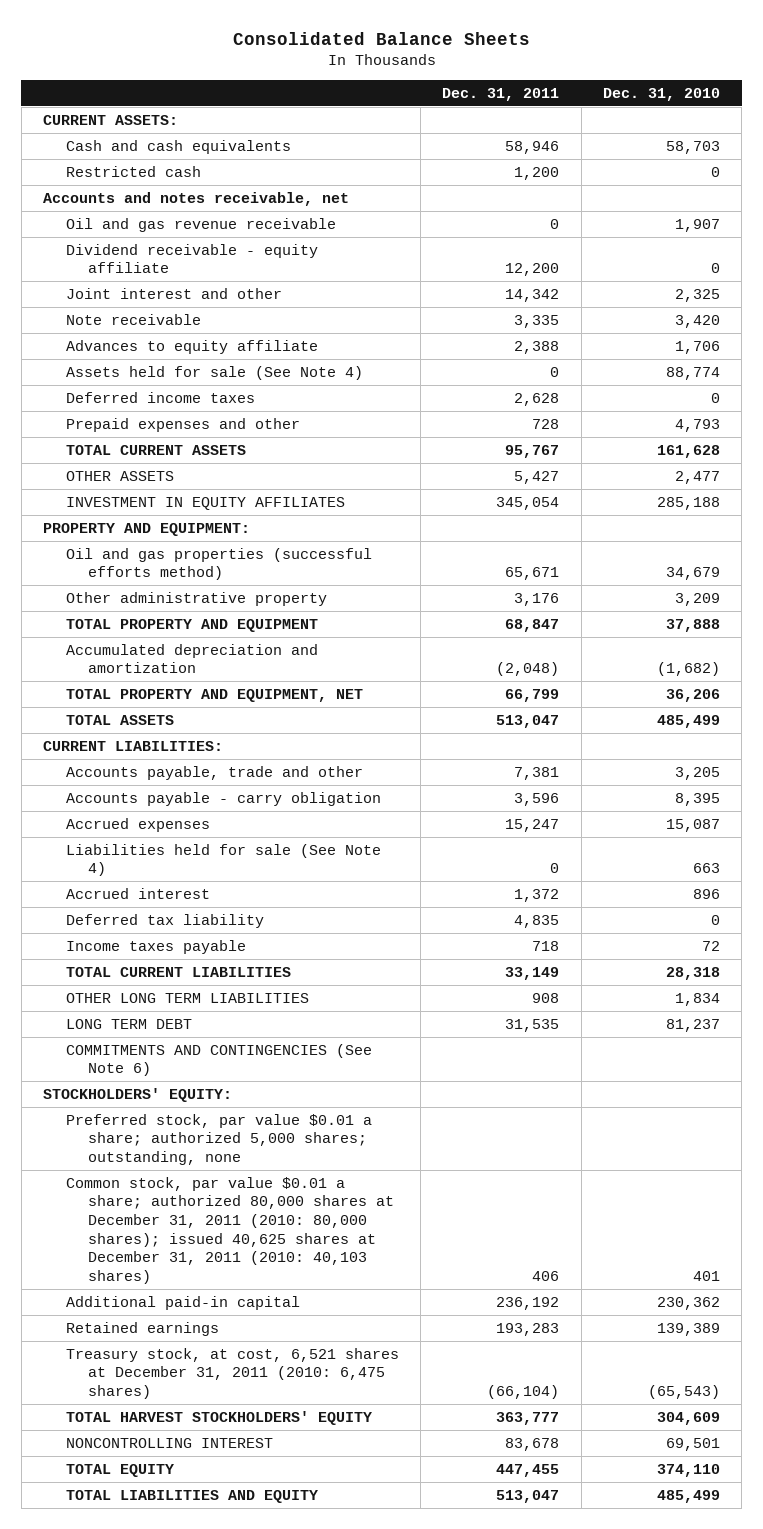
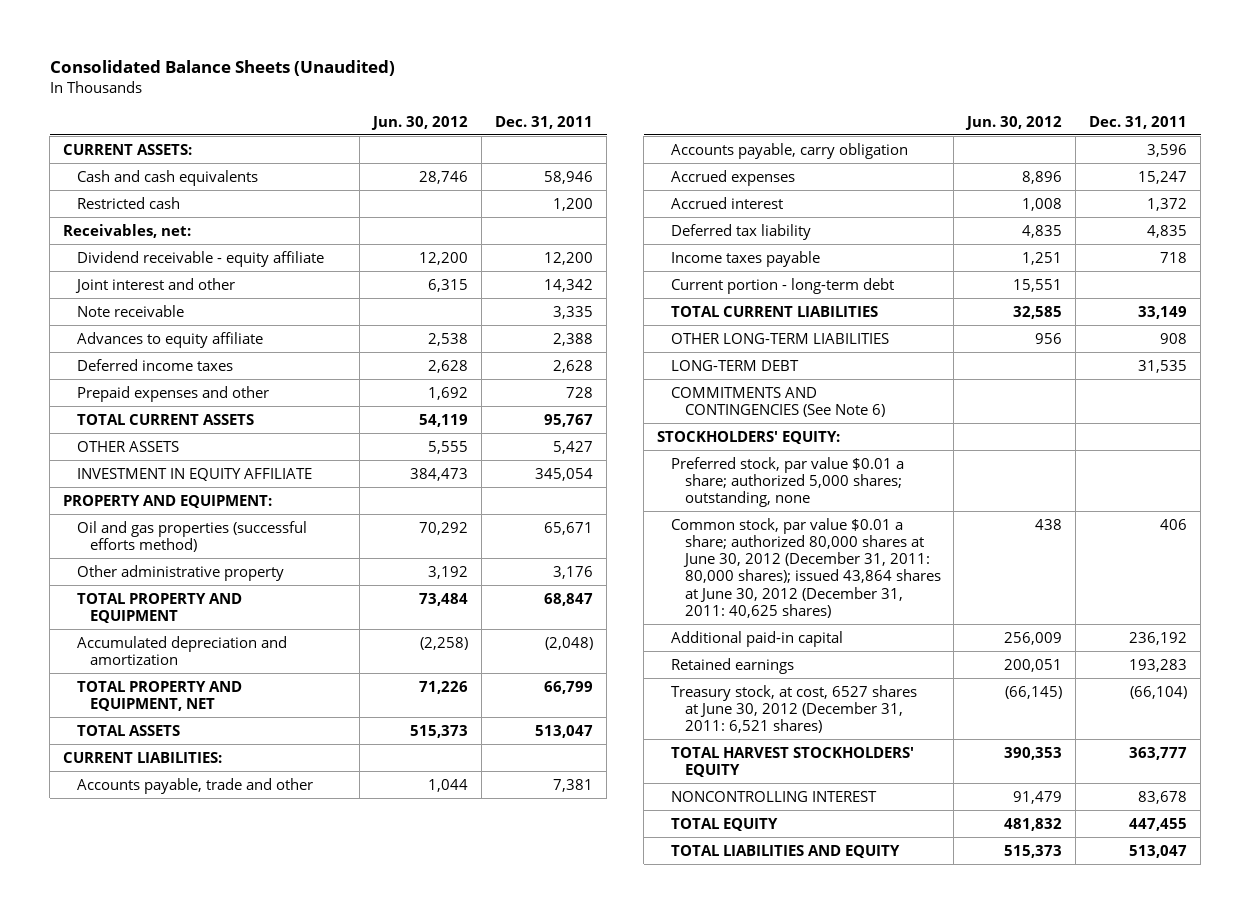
[232,31,530,45] Consolidated Balance Sheets -> [49,59,395,76] Consolidated Balance Sheets (Unaudited)
[602,87,720,101] Dec. 31, 2010 -> none
none -> [371,115,469,130] Jun. 30, 2012
[65,217,336,232] Oil and gas revenue receivable -> none
[43,191,350,206] Accounts and notes receivable, net -> [63,223,192,238] Receivables, net:
[65,365,363,380] Assets held for sale (See Note 4) -> none
[65,496,345,510] INVESTMENT IN EQUITY AFFILIATES -> [76,467,312,481] INVESTMENT IN EQUITY AFFILIATE
[65,791,381,806] Accounts payable - carry obligation -> [670,142,908,159] Accounts payable, carry obligation
[65,843,381,877] Liabilities held for sale (See Note 4) -> none
none -> [670,277,894,294] Current portion - long-term debt
[65,992,309,1003] OTHER LONG TERM LIABILITIES -> [670,332,889,344] OTHER LONG-TERM LIABILITIES
[65,1018,192,1029] LONG TERM DEBT -> [670,359,799,371] LONG-TERM DEBT
[65,1176,395,1284] Common stock, par value $0.01 a share; authorized 80,000 shares at December 31, 2011 (2010: 80,000 shares); issued 40,625 shares at December 31, 2011 (2010: 40,103 shares) -> [670,517,941,618] Common stock, par value $0.01 a share; authorized 80,000 shares at June 30, 2012 (December 31, 2011: 80,000 shares); issued 43,864 shares at June 30, 2012 (December 31, 2011: 40,625 shares)
[65,1347,399,1400] Treasury stock, at cost, 6,521 shares at December 31, 2011 (2010: 6,475 shares) -> [670,684,917,734] Treasury stock, at cost, 6527 shares at June 30, 2012 (December 31, 2011: 6,521 shares)

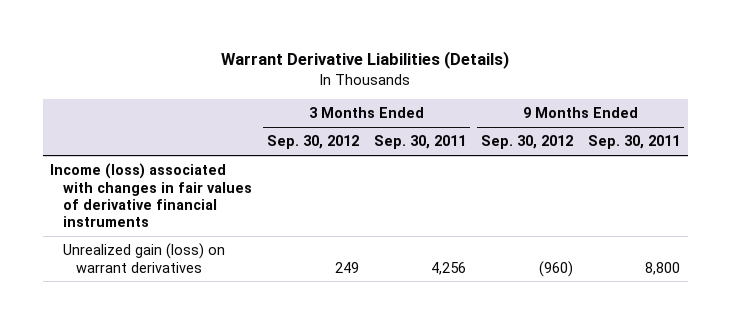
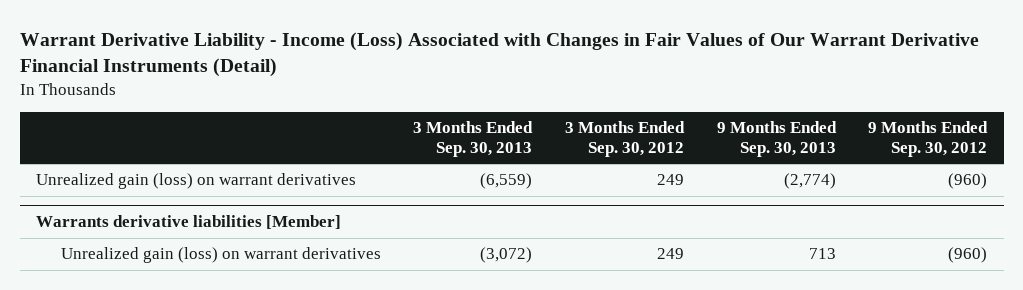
[221,51,510,70] Warrant Derivative Liabilities (Details) -> [19,31,979,78] Warrant Derivative Liability - Income (Loss) Associated with Changes in Fair Values of Our Warrant Derivative Financial Instruments (Detail)
[374,135,467,150] Sep. 30, 2011 -> none
[588,135,681,150] Sep. 30, 2011 -> none
none -> [413,121,534,157] 3 Months Ended Sep. 30, 2013
none -> [716,121,837,157] 9 Months Ended Sep. 30, 2013
[50,163,253,228] Income (loss) associated with changes in fair values of derivative financial instruments -> none
none -> [35,215,341,230] Warrants derivative liabilities [Member]
none -> [60,247,381,264] Unrealized gain (loss) on warrant derivatives

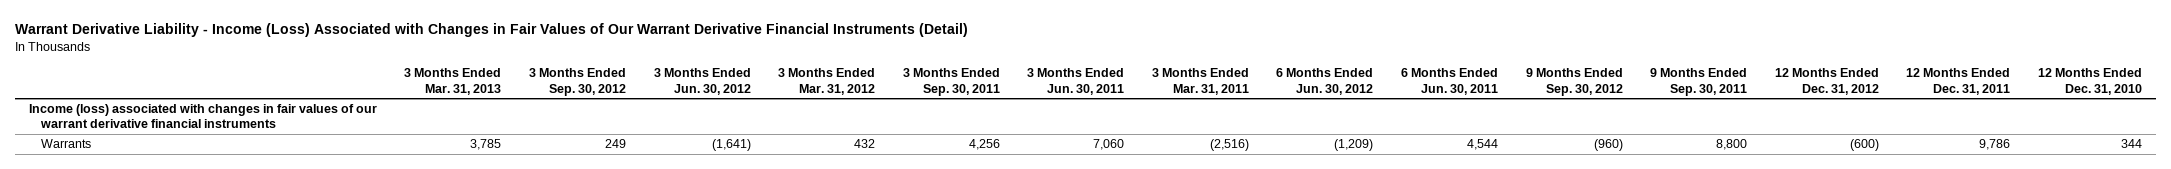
[413,121,534,157] 3 Months Ended Sep. 30, 2013 -> none
[716,121,837,157] 9 Months Ended Sep. 30, 2013 -> none
none -> [404,68,502,95] 3 Months Ended Mar. 31, 2013
none -> [653,68,751,95] 3 Months Ended Jun. 30, 2012
none -> [778,68,876,95] 3 Months Ended Mar. 31, 2012
none -> [902,68,1000,96] 3 Months Ended Sep. 30, 2011
none -> [1027,68,1125,95] 3 Months Ended Jun. 30, 2011
none -> [1151,68,1249,95] 3 Months Ended Mar. 31, 2011
none -> [1276,68,1374,95] 6 Months Ended Jun. 30, 2012
none -> [1401,68,1499,95] 6 Months Ended Jun. 30, 2011
none -> [1650,68,1748,96] 9 Months Ended Sep. 30, 2011
none -> [1774,68,1879,95] 12 Months Ended Dec. 31, 2012
none -> [1906,68,2011,95] 12 Months Ended Dec. 31, 2011
none -> [2037,68,2142,95] 12 Months Ended Dec. 31, 2010
[35,215,341,230] Warrants derivative liabilities [Member] -> none
[60,247,381,264] Unrealized gain (loss) on warrant derivatives -> none
none -> [28,104,377,129] Income (loss) associated with changes in fair values of our warrant derivative financial instruments
[35,173,356,190] Unrealized gain (loss) on warrant derivatives -> [40,139,91,149] Warrants

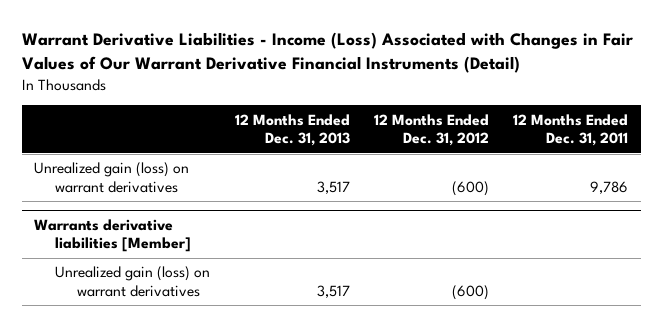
[15,23,969,38] Warrant Derivative Liability - Income (Loss) Associated with Changes in Fair Values of Our Warrant Derivative Financial Instruments (Detail) -> [21,32,633,74] Warrant Derivative Liabilities - Income (Loss) Associated with Changes in Fair Values of Our Warrant Derivative Financial Instruments (Detail)
[404,68,502,95] 3 Months Ended Mar. 31, 2013 -> none
[529,68,627,96] 3 Months Ended Sep. 30, 2012 -> none
[653,68,751,95] 3 Months Ended Jun. 30, 2012 -> none
[778,68,876,95] 3 Months Ended Mar. 31, 2012 -> none
[902,68,1000,96] 3 Months Ended Sep. 30, 2011 -> none
[1027,68,1125,95] 3 Months Ended Jun. 30, 2011 -> none
[1151,68,1249,95] 3 Months Ended Mar. 31, 2011 -> none
[1276,68,1374,95] 6 Months Ended Jun. 30, 2012 -> none
[1401,68,1499,95] 6 Months Ended Jun. 30, 2011 -> none
[1525,68,1623,96] 9 Months Ended Sep. 30, 2012 -> none
[1650,68,1748,96] 9 Months Ended Sep. 30, 2011 -> none
[2037,68,2142,95] 12 Months Ended Dec. 31, 2010 -> none
none -> [234,113,350,147] 12 Months Ended Dec. 31, 2013
[28,104,377,129] Income (loss) associated with changes in fair values of our warrant derivative financial instruments -> none
[40,139,91,149] Warrants -> [33,162,189,194] Unrealized gain (loss) on warrant derivatives
none -> [33,218,192,253] Warrants derivative liabilities [Member]
none -> [55,266,211,298] Unrealized gain (loss) on warrant derivatives

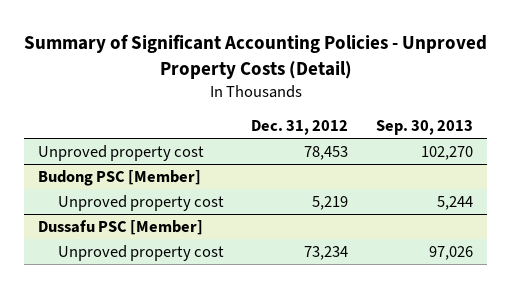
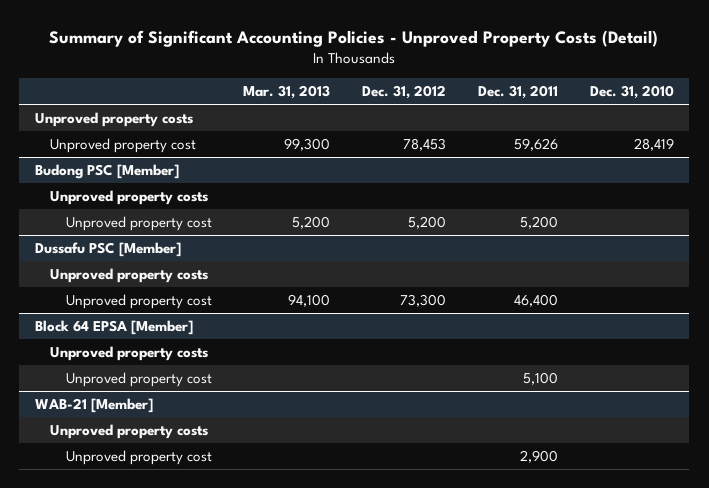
[376,119,474,135] Sep. 30, 2013 -> none
none -> [243,85,331,100] Mar. 31, 2013
none -> [477,85,558,100] Dec. 31, 2011
none -> [589,85,674,100] Dec. 31, 2010
none -> [34,111,193,127] Unproved property costs
none -> [50,189,209,205] Unproved property costs
[312,195,349,210] 5,219 -> [408,215,447,229] 5,200
none -> [50,267,209,283] Unproved property costs
[304,245,349,260] 73,234 -> [400,293,447,307] 73,300
none -> [34,319,193,335] Block 64 EPSA [Member]
none -> [50,345,209,361] Unproved property costs
none -> [65,371,212,387] Unproved property cost
none -> [34,397,153,413] WAB-21 [Member]
none -> [50,423,209,439] Unproved property costs
none -> [65,449,212,465] Unproved property cost

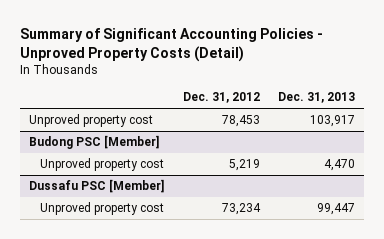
[243,85,331,100] Mar. 31, 2013 -> none
[477,85,558,100] Dec. 31, 2011 -> none
[589,85,674,100] Dec. 31, 2010 -> none
none -> [277,92,355,104] Dec. 31, 2013
[34,111,193,127] Unproved property costs -> none
[50,189,209,205] Unproved property costs -> none
[408,215,447,229] 5,200 -> [228,159,260,172] 5,219
[50,267,209,283] Unproved property costs -> none
[34,319,193,335] Block 64 EPSA [Member] -> none
[50,345,209,361] Unproved property costs -> none
[65,371,212,387] Unproved property cost -> none
[34,397,153,413] WAB-21 [Member] -> none
[50,423,209,439] Unproved property costs -> none
[65,449,212,465] Unproved property cost -> none
[400,293,447,307] 73,300 -> [221,203,261,216] 73,234

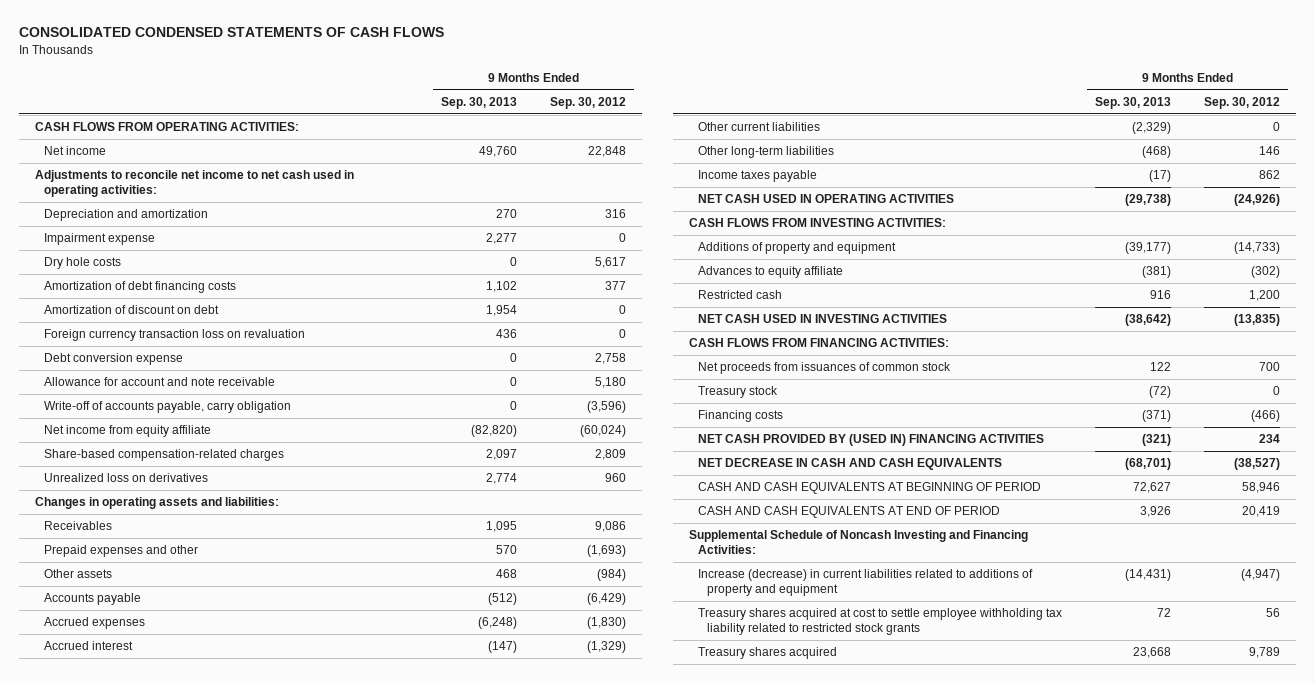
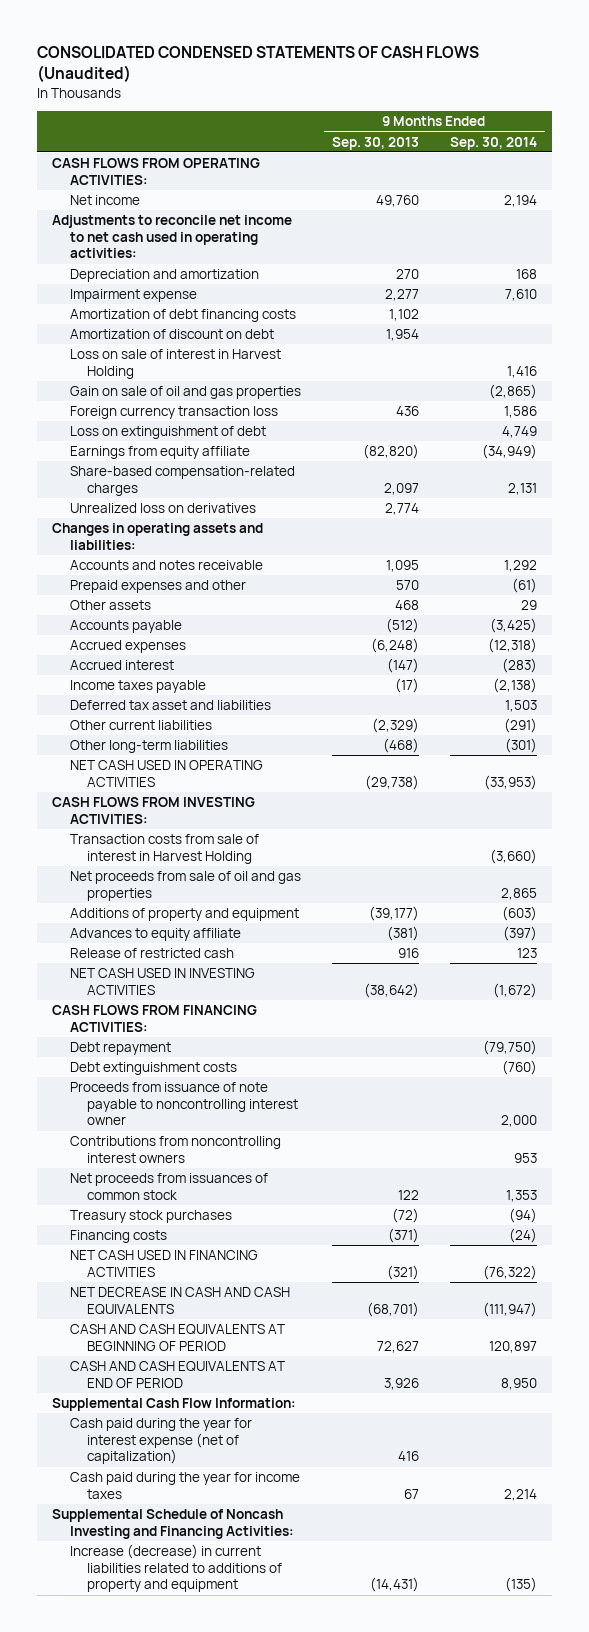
[18,27,444,38] CONSOLIDATED CONDENSED STATEMENTS OF CASH FLOWS -> [36,46,479,83] CONSOLIDATED CONDENSED STATEMENTS OF CASH FLOWS (Unaudited)
[550,96,627,109] Sep. 30, 2012 -> none
none -> [449,136,537,150] Sep. 30, 2014
[44,257,122,270] Dry hole costs -> none
[44,353,184,366] Debt conversion expense -> none
[44,377,276,387] Allowance for account and note receivable -> none
[44,401,292,414] Write-off of accounts payable, carry obligation -> none
none -> [69,349,281,379] Loss on sale of interest in Harvest Holding
none -> [69,386,301,400] Gain on sale of oil and gas properties
[44,329,306,342] Foreign currency transaction loss on revaluation -> [69,406,278,420] Foreign currency transaction loss
none -> [69,426,266,440] Loss on extinguishment of debt
[44,425,212,438] Net income from equity affiliate -> [69,446,250,460] Earnings from equity affiliate
[44,521,113,531] Receivables -> [69,560,263,571] Accounts and notes receivable
[698,170,818,183] Income taxes payable -> [69,680,206,694] Income taxes payable
none -> [69,700,271,711] Deferred tax asset and liabilities
none -> [69,834,259,864] Transaction costs from sale of interest in Harvest Holding
none -> [69,871,301,901] Net proceeds from sale of oil and gas properties
[698,290,783,300] Restricted cash -> [69,948,234,959] Release of restricted cash
none -> [69,1042,171,1056] Debt repayment
none -> [69,1062,237,1076] Debt extinguishment costs
none -> [69,1082,299,1126] Proceeds from issuance of note payable to noncontrolling interest owner
none -> [69,1136,281,1163] Contributions from noncontrolling interest owners
[698,386,779,399] Treasury stock -> [69,1210,232,1224] Treasury stock purchases
[698,434,1045,447] NET CASH PROVIDED BY (USED IN) FINANCING ACTIVITIES -> [69,1250,258,1277] NET CASH USED IN FINANCING ACTIVITIES
none -> [52,1398,297,1412] Supplemental Cash Flow Information:
none -> [69,1418,252,1465] Cash paid during the year for interest expense (net of capitalization)
none -> [69,1472,300,1499] Cash paid during the year for income taxes
[698,608,1063,636] Treasury shares acquired at cost to settle employee withholding tax liability related to restricted stock grants -> none
[698,647,838,660] Treasury shares acquired -> none

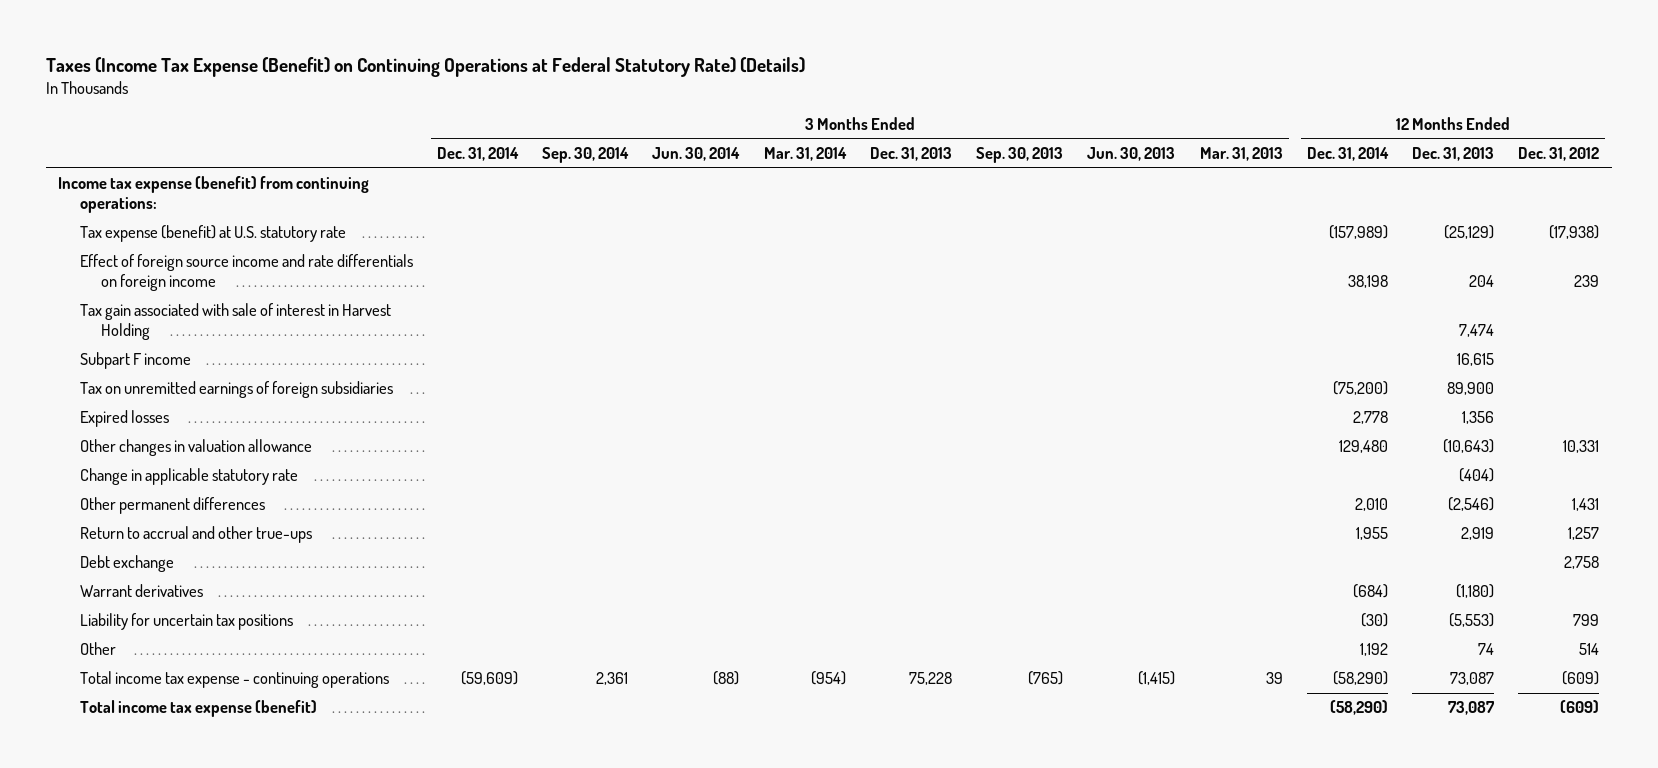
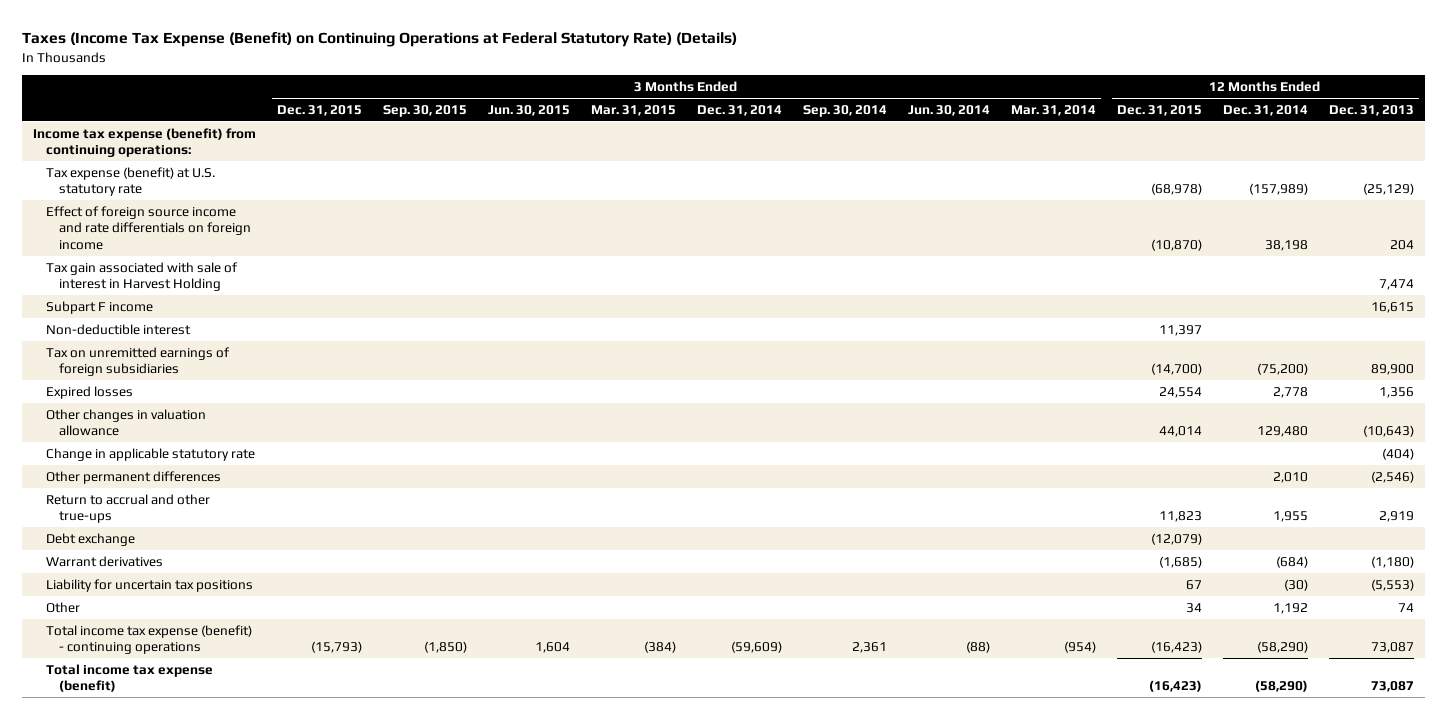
[869,147,952,162] Dec. 31, 2013 -> none
[976,147,1064,164] Sep. 30, 2013 -> none
[1087,147,1176,162] Jun. 30, 2013 -> none
[1199,147,1283,162] Mar. 31, 2013 -> none
[1518,147,1600,162] Dec. 31, 2012 -> none
none -> [276,104,362,116] Dec. 31, 2015
none -> [382,104,467,117] Sep. 30, 2015
none -> [487,104,570,116] Jun. 30, 2015
none -> [590,104,676,116] Mar. 31, 2015
none -> [1116,104,1202,116] Dec. 31, 2015
none -> [45,323,191,335] Non-deductible interest
[79,671,389,689] Total income tax expense - continuing operations -> [45,624,252,655] Total income tax expense (benefit) - continuing operations

